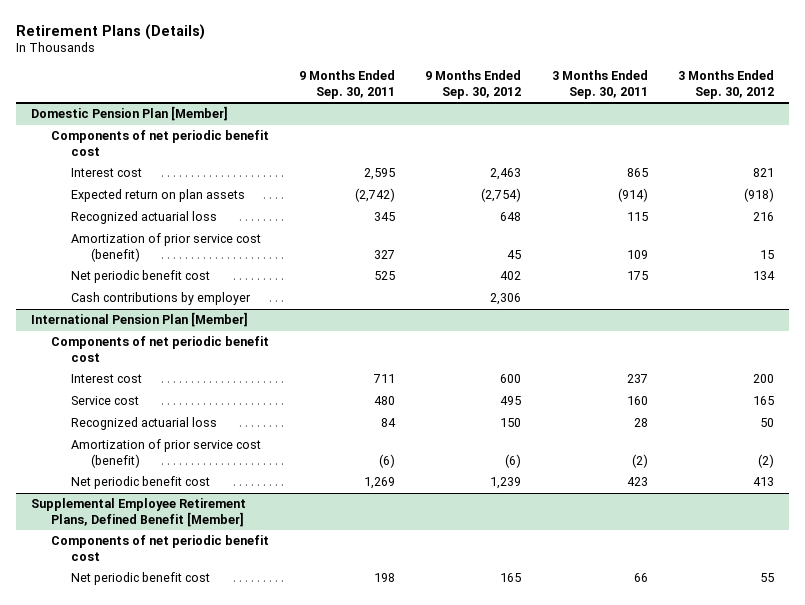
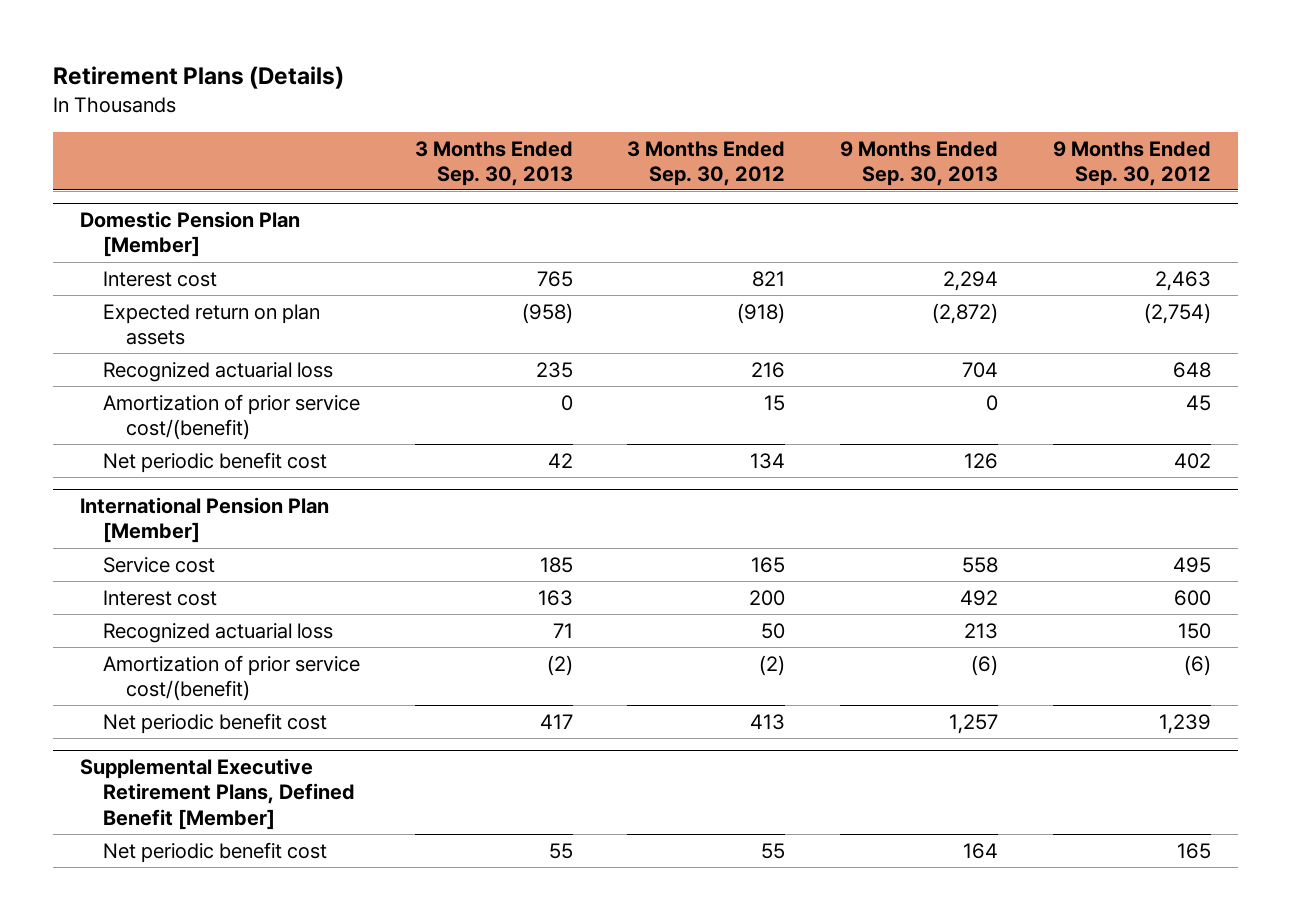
[299,70,396,99] 9 Months Ended Sep. 30, 2011 -> none
[551,70,648,99] 3 Months Ended Sep. 30, 2011 -> none
none -> [414,140,573,186] 3 Months Ended Sep. 30, 2013
none -> [839,140,998,186] 9 Months Ended Sep. 30, 2013
[51,130,270,156] Components of net periodic benefit cost -> none
[71,233,262,262] Amortization of prior service cost (benefit) -> [102,393,360,440] Amortization of prior service cost/(benefit)
[71,292,252,306] Cash contributions by employer -> none
[51,336,270,362] Components of net periodic benefit cost -> none
[71,374,143,384] Interest cost -> [102,589,217,606] Interest cost
[71,439,262,468] Amortization of prior service cost (benefit) -> [102,654,360,701] Amortization of prior service cost/(benefit)
[51,535,270,561] Components of net periodic benefit cost -> none
[31,498,247,527] Supplemental Employee Retirement Plans, Defined Benefit [Member] -> [79,758,355,830] Supplemental Executive Retirement Plans, Defined Benefit [Member]

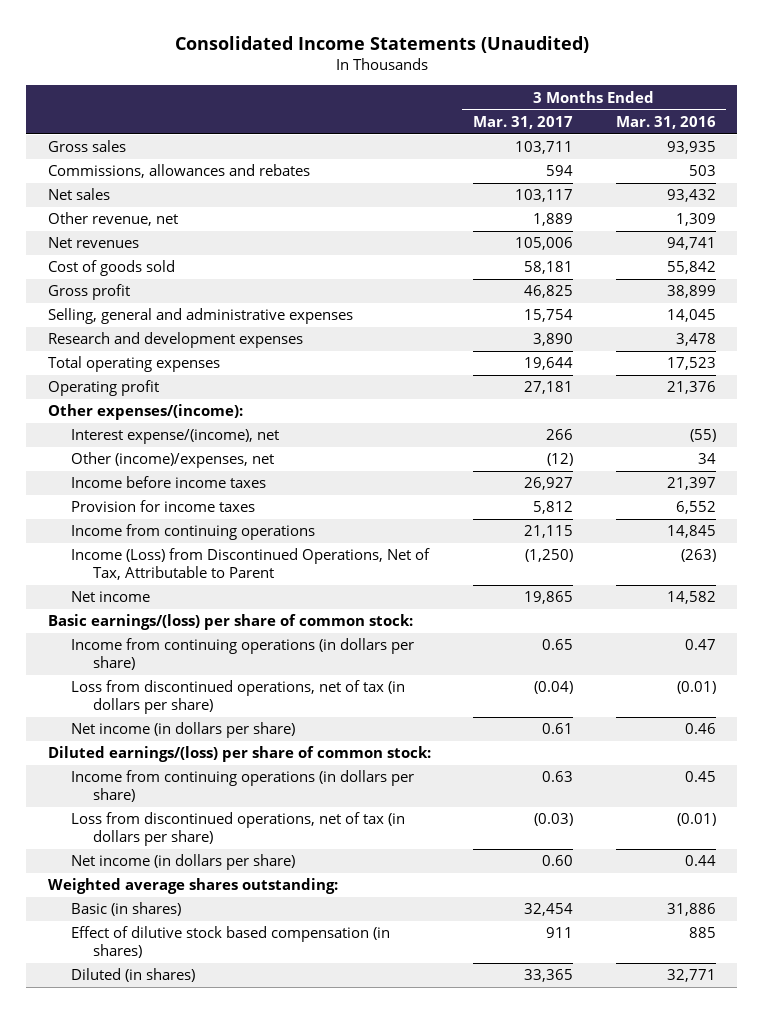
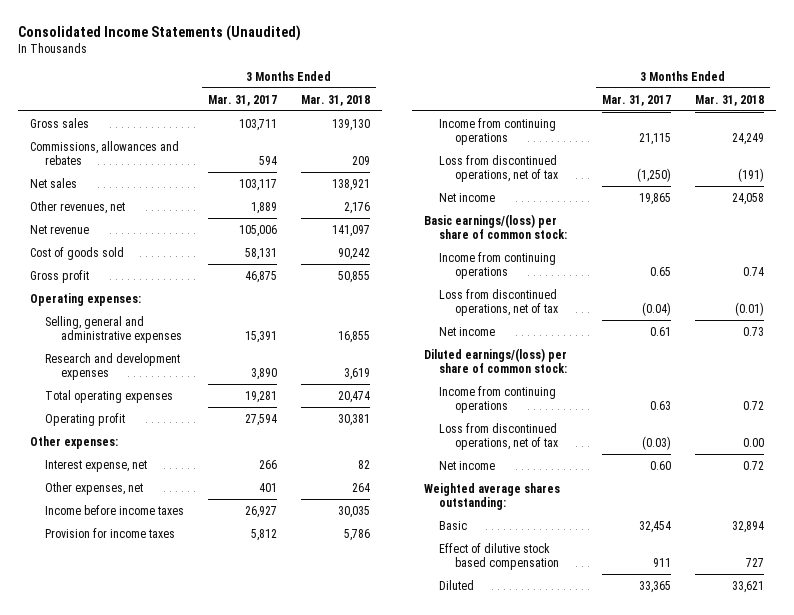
[615,116,716,130] Mar. 31, 2016 -> none
none -> [300,94,370,106] Mar. 31, 2018
[47,212,178,227] Other revenue, net -> [29,200,125,214] Other revenues, net
[47,237,139,249] Net revenues -> [29,224,89,234] Net revenue
[524,261,574,275] 58,181 -> [245,247,278,260] 58,131
[524,285,574,299] 46,825 -> [245,270,278,283] 46,875
none -> [29,292,141,306] Operating expenses:
[524,309,574,323] 15,754 -> [245,330,278,343] 15,391
[524,357,574,371] 19,644 -> [245,390,278,403] 19,281
[524,381,574,395] 27,181 -> [245,413,278,426] 27,594
[47,404,243,421] Other expenses/(income): -> [29,435,118,449] Other expenses:
[70,429,279,445] Interest expense/(income), net -> [45,459,148,472] Interest expense, net
[70,452,274,469] Other (income)/expenses, net -> [45,481,144,495] Other expenses, net
[547,453,574,467] (12) -> [259,482,278,492] 401
[70,548,430,580] Income (Loss) from Discontinued Operations, Net of Tax, Attributable to Parent -> [439,154,559,182] Loss from discontinued operations, net of tax
[70,638,414,670] Income from continuing operations (in dollars per share) -> [439,251,557,279] Income from continuing operations
[70,680,405,714] Loss from discontinued operations, net of tax (in dollars per share) -> [439,288,559,316] Loss from discontinued operations, net of tax
[70,722,295,739] Net income (in dollars per share) -> [439,326,496,336] Net income
[70,770,414,802] Income from continuing operations (in dollars per share) -> [439,385,557,413] Income from continuing operations
[70,812,405,846] Loss from discontinued operations, net of tax (in dollars per share) -> [439,422,559,450] Loss from discontinued operations, net of tax
[70,854,295,871] Net income (in dollars per share) -> [439,460,496,470] Net income
[70,902,181,917] Basic (in shares) -> [439,520,468,530] Basic
[70,926,390,958] Effect of dilutive stock based compensation (in shares) -> [439,542,560,570] Effect of dilutive stock based compensation
[70,968,195,983] Diluted (in shares) -> [439,579,475,590] Diluted

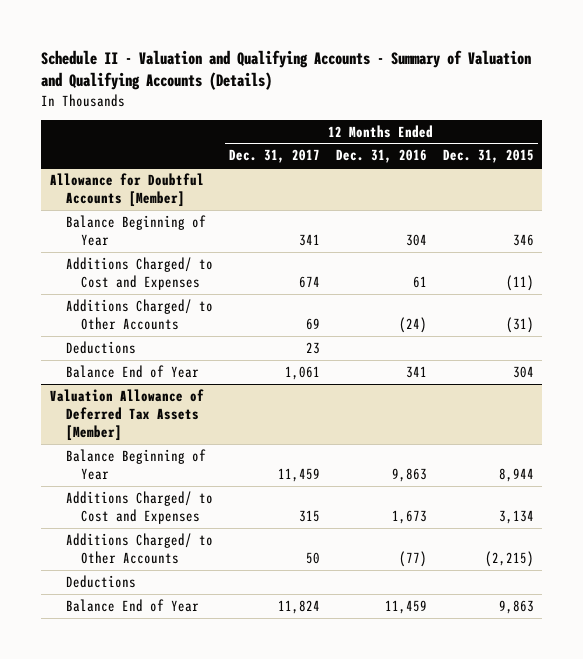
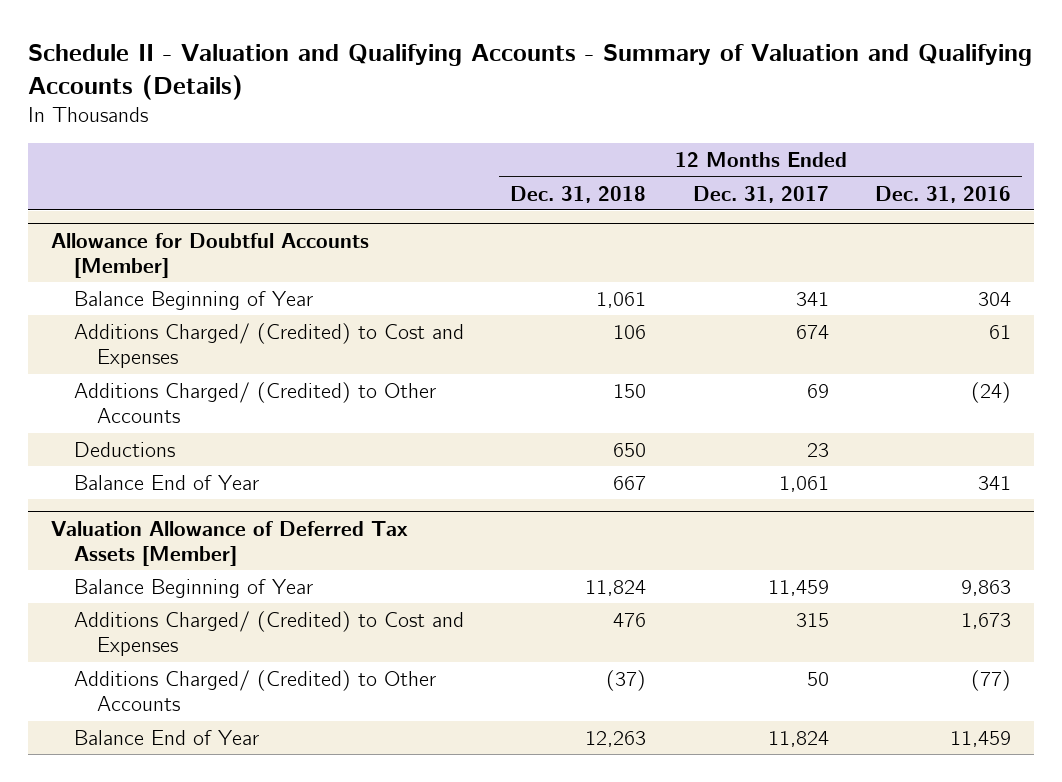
[442,149,534,164] Dec. 31, 2015 -> none
none -> [510,185,647,203] Dec. 31, 2018
[65,256,213,291] Additions Charged/ to Cost and Expenses -> [74,322,465,369] Additions Charged/ (Credited) to Cost and Expenses
[65,298,213,331] Additions Charged/ to Other Accounts -> [74,381,437,424] Additions Charged/ (Credited) to Other Accounts
[65,574,136,588] Deductions -> none
[65,490,213,525] Additions Charged/ to Cost and Expenses -> [74,610,465,657] Additions Charged/ (Credited) to Cost and Expenses
[65,532,213,565] Additions Charged/ to Other Accounts -> [74,669,437,712] Additions Charged/ (Credited) to Other Accounts

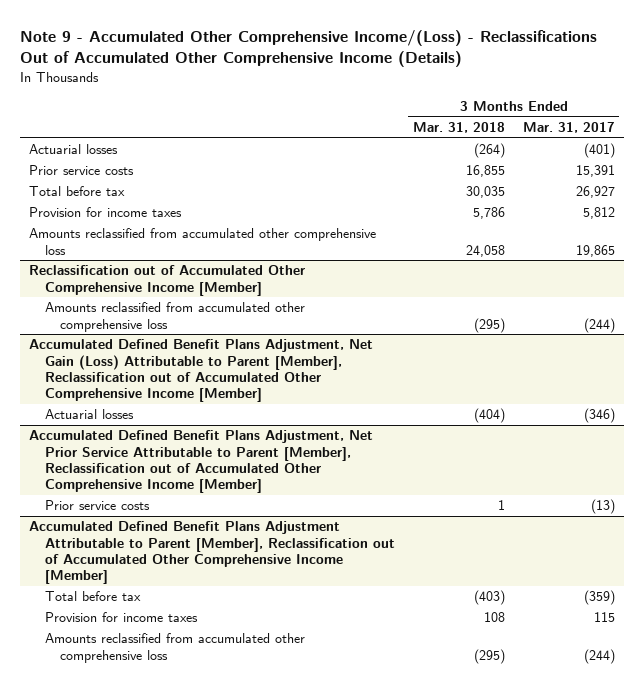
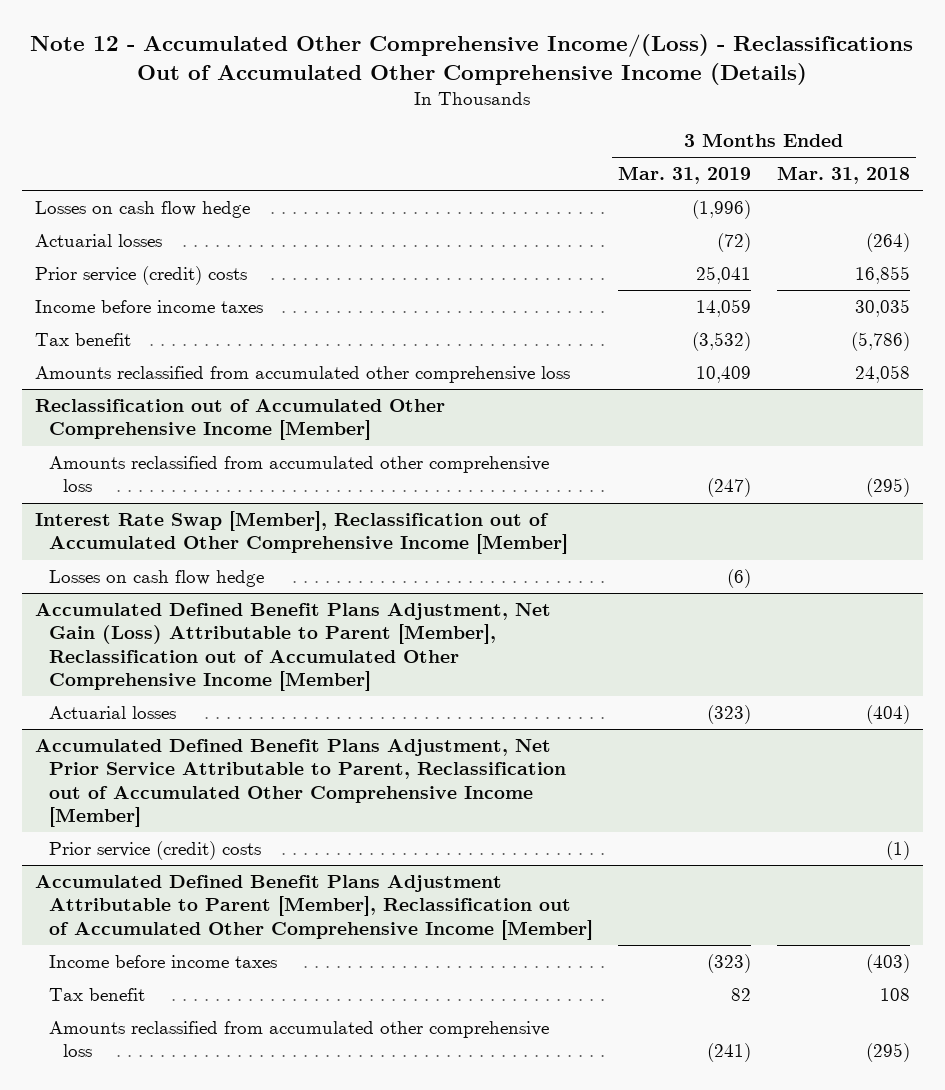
[20,29,598,68] Note 9 - Accumulated Other Comprehensive Income/(Loss) - Reclassifications Out of Accumulated Other Comprehensive Income (Details) -> [30,33,914,85] Note 12 - Accumulated Other Comprehensive Income/(Loss) - Reclassifications Out of Accumulated Other Comprehensive Income (Details)
[522,122,615,134] Mar. 31, 2017 -> none
none -> [618,166,752,185] Mar. 31, 2019
none -> [34,201,250,219] Losses on cash flow hedge
[29,165,135,176] Prior service costs -> [34,266,247,286] Prior service (credit) costs
[29,186,126,197] Total before tax -> [34,300,263,314] Income before income taxes
[29,207,183,218] Provision for income taxes -> [34,333,131,347] Tax benefit
[472,207,505,220] 5,786 -> [850,332,910,352] (5,786)
none -> [34,511,568,555] Interest Rate Swap [Member], Reclassification out of Accumulated Other Comprehensive Income [Member]
none -> [48,570,264,588] Losses on cash flow hedge
[29,430,374,494] Accumulated Defined Benefit Plans Adjustment, Net Prior Service Attributable to Parent [Member], Reclassification out of Accumulated Other Comprehensive Income [Member] -> [34,739,566,827] Accumulated Defined Benefit Plans Adjustment, Net Prior Service Attributable to Parent, Reclassification out of Accumulated Other Comprehensive Income [Member]
[44,500,150,511] Prior service costs -> [48,841,261,861] Prior service (credit) costs
[497,500,505,511] 1 -> [885,841,910,861] (1)
[44,591,141,602] Total before tax -> [48,955,277,969] Income before income taxes
[44,612,198,623] Provision for income taxes -> [48,988,145,1002] Tax benefit

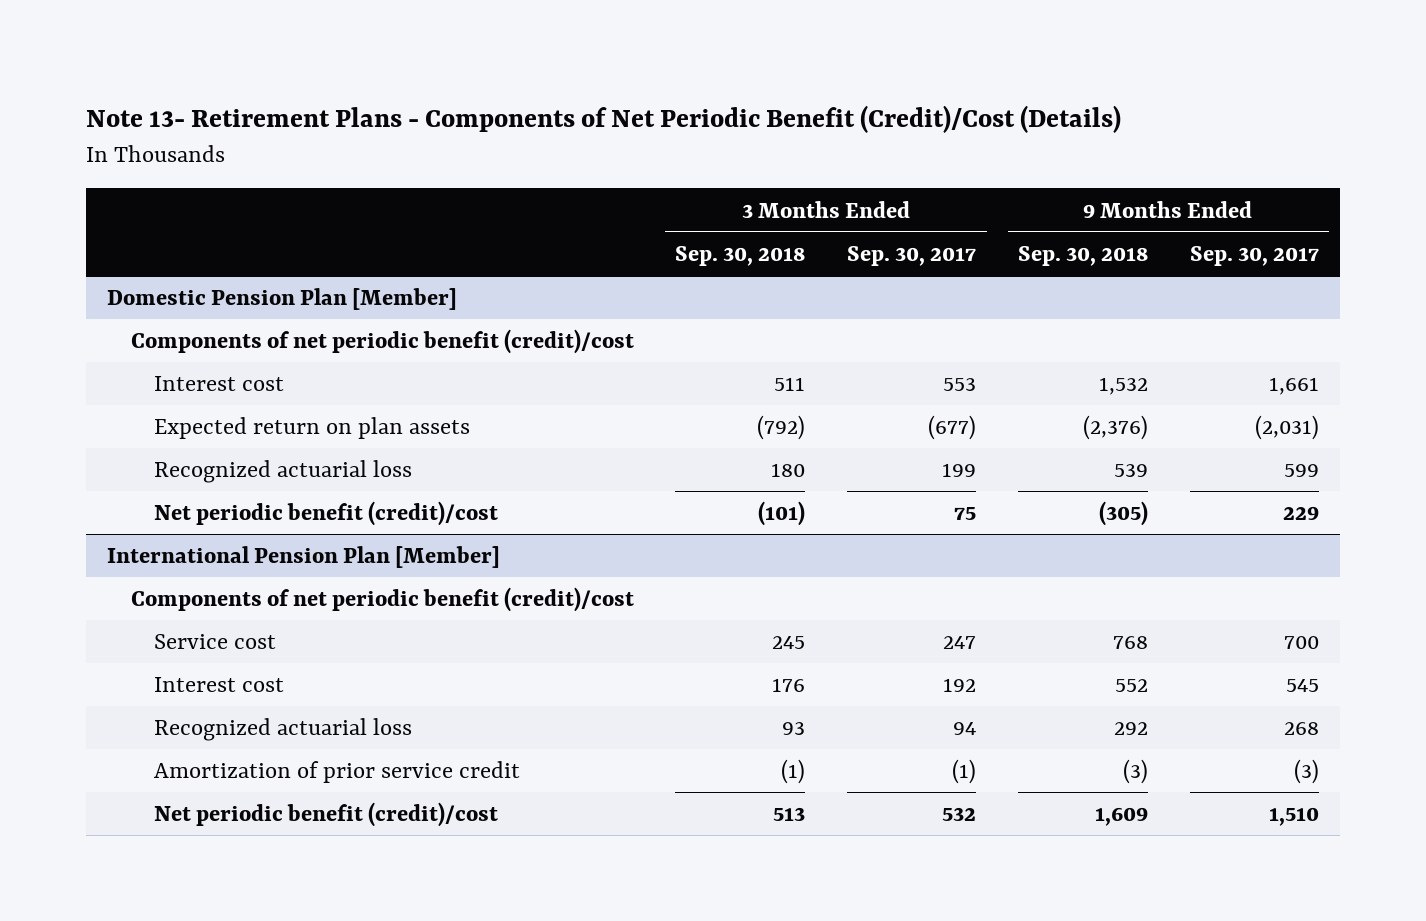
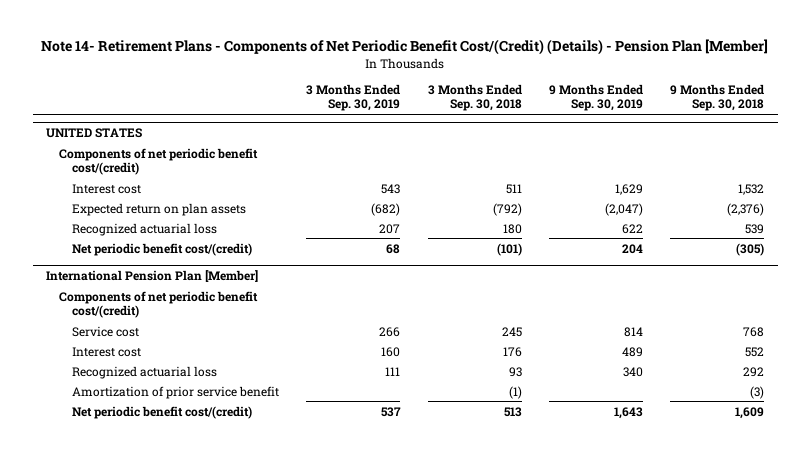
[86,104,1122,133] Note 13- Retirement Plans - Components of Net Periodic Benefit (Credit)/Cost (Details) -> [41,39,769,56] Note 14- Retirement Plans - Components of Net Periodic Benefit Cost/(Credit) (Details) - Pension Plan [Member]
[847,245,977,266] Sep. 30, 2017 -> none
[1189,245,1319,266] Sep. 30, 2017 -> none
none -> [306,84,401,112] 3 Months Ended Sep. 30, 2019
none -> [548,84,643,112] 9 Months Ended Sep. 30, 2019
[106,288,457,311] Domestic Pension Plan [Member] -> none
none -> [46,127,143,138] UNITED STATES
[130,329,634,355] Components of net periodic benefit (credit)/cost -> [59,147,259,175] Components of net periodic benefit cost/(credit)
[154,501,499,527] Net periodic benefit (credit)/cost -> [71,242,252,256] Net periodic benefit cost/(credit)
[130,587,634,613] Components of net periodic benefit (credit)/cost -> [59,290,259,318] Components of net periodic benefit cost/(credit)
[154,761,521,784] Amortization of prior service credit -> [71,385,279,399] Amortization of prior service benefit
[154,802,499,828] Net periodic benefit (credit)/cost -> [71,405,252,419] Net periodic benefit cost/(credit)

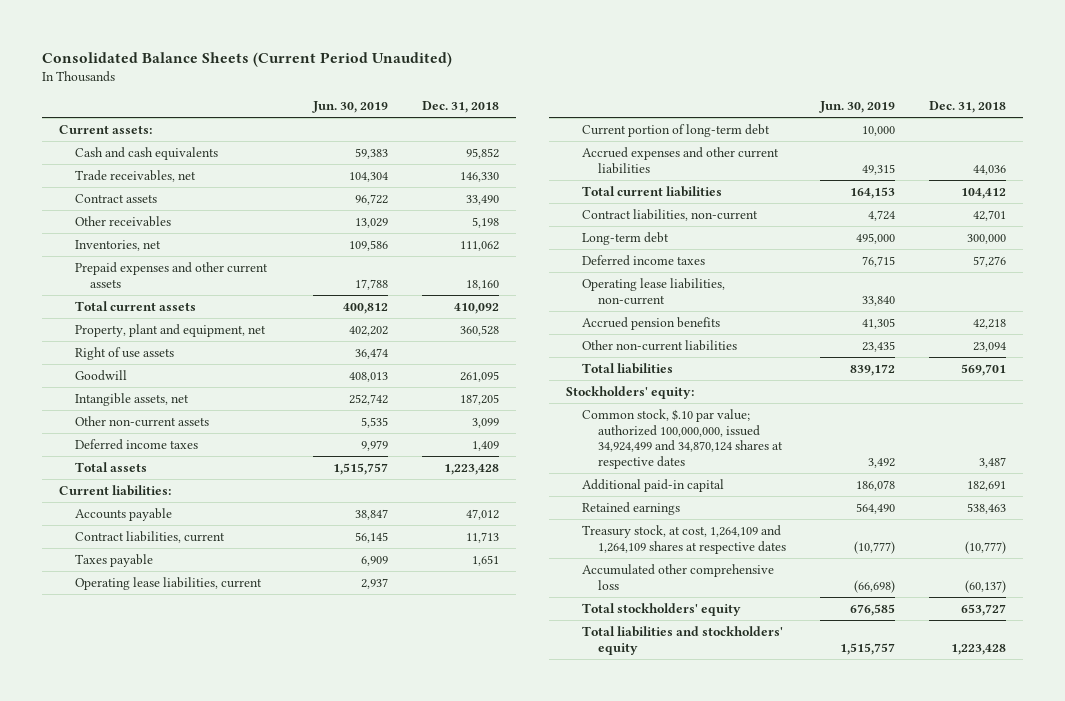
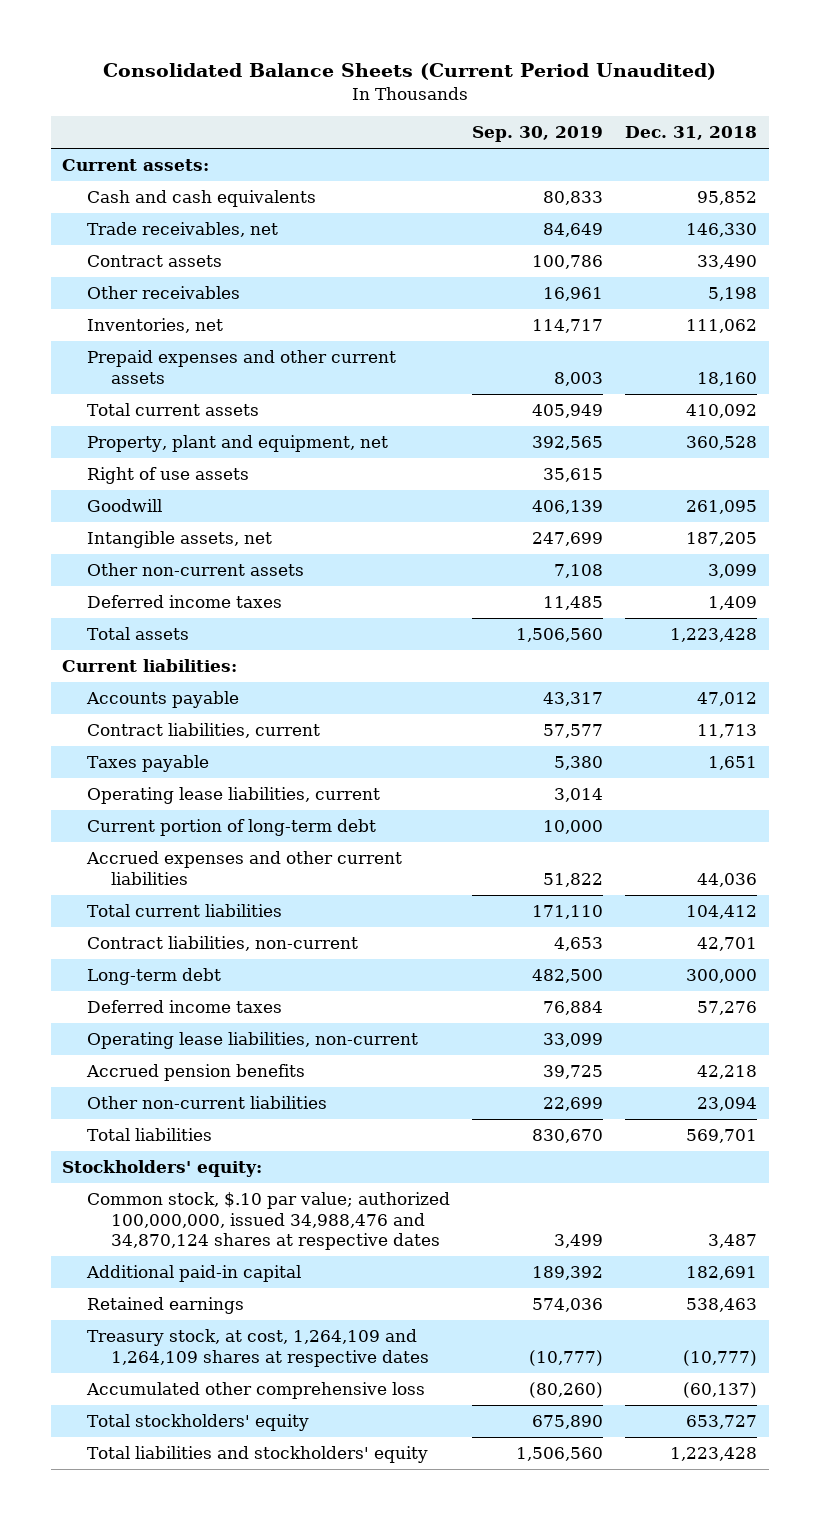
[311,101,388,114] Jun. 30, 2019 -> none
none -> [471,126,603,143] Sep. 30, 2019
[582,408,783,470] Common stock, $.10 par value; authorized 100,000,000, issued 34,924,499 and 34,870,124 shares at respective dates -> [86,1192,450,1251] Common stock, $.10 par value; authorized 100,000,000, issued 34,988,476 and 34,870,124 shares at respective dates

